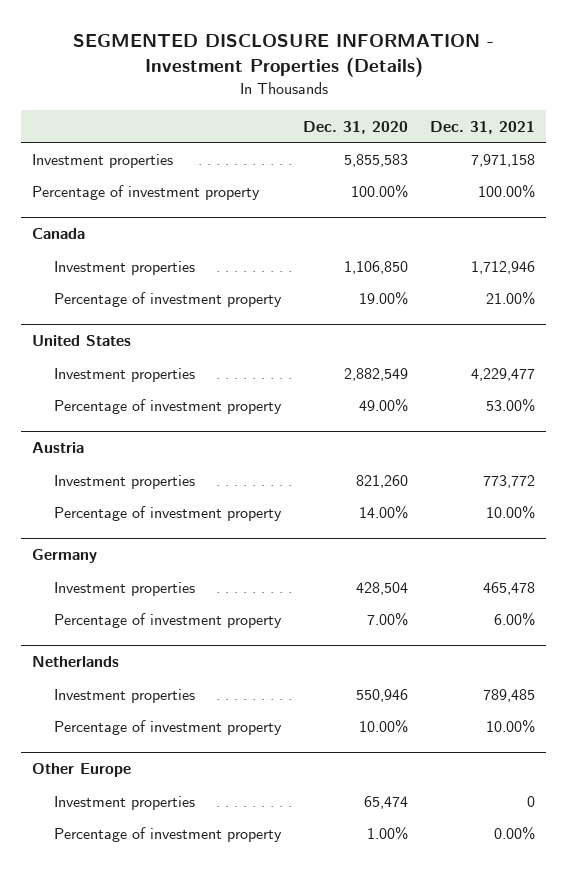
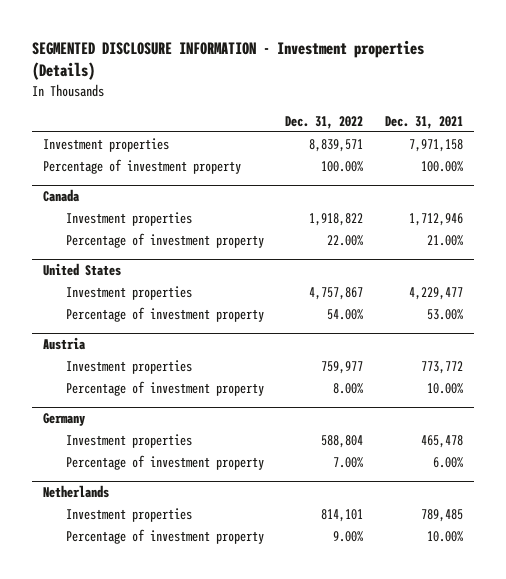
[72,33,494,77] SEGMENTED DISCLOSURE INFORMATION - Investment Properties (Details) -> [32,40,425,81] SEGMENTED DISCLOSURE INFORMATION - Investment properties (Details)
[303,120,409,134] Dec. 31, 2020 -> none
none -> [285,115,364,129] Dec. 31, 2022
[32,762,132,777] Other Europe -> none
[53,795,195,810] Investment properties -> none
[53,826,282,842] Percentage of investment property -> none

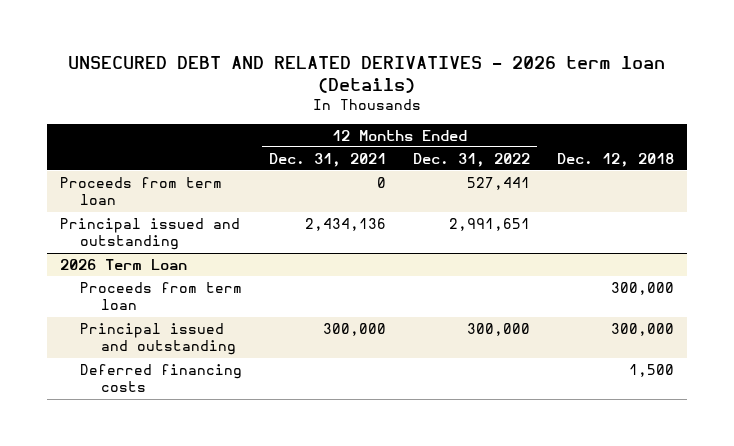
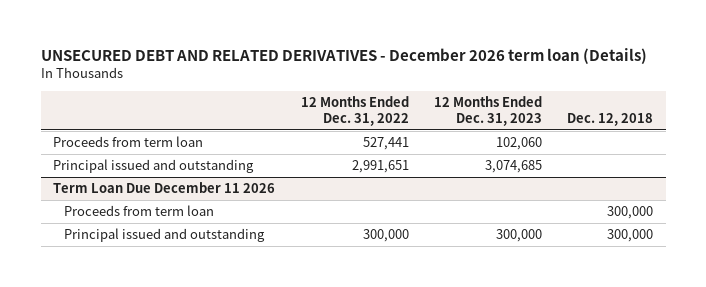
[67,55,665,93] UNSECURED DEBT AND RELATED DERIVATIVES - 2026 term loan (Details) -> [40,47,647,64] UNSECURED DEBT AND RELATED DERIVATIVES - December 2026 term loan (Details)
[269,152,387,167] Dec. 31, 2021 -> none
none -> [433,95,542,127] 12 Months Ended Dec. 31, 2023
[60,258,188,270] 2026 Term Loan -> [53,181,276,193] Term Loan Due December 11 2026
[80,363,243,393] Deferred financing costs -> none

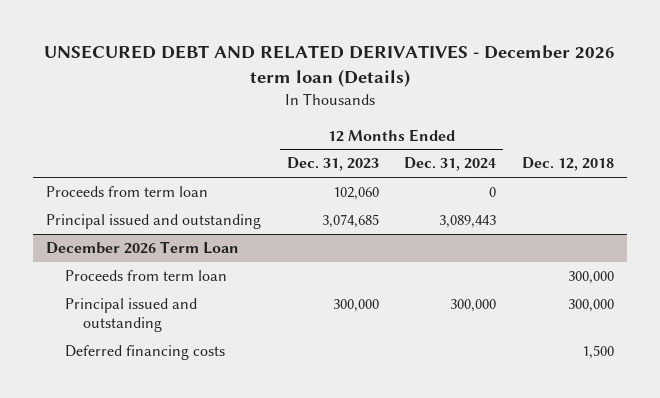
[300,95,409,127] 12 Months Ended Dec. 31, 2022 -> none
none -> [404,157,497,172] Dec. 31, 2024
[53,181,276,193] Term Loan Due December 11 2026 -> [45,241,239,255] December 2026 Term Loan
none -> [64,345,225,361] Deferred financing costs

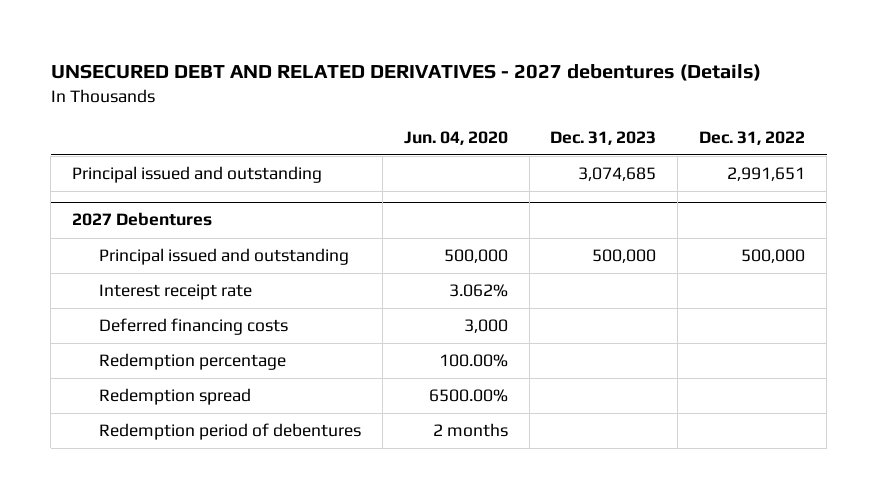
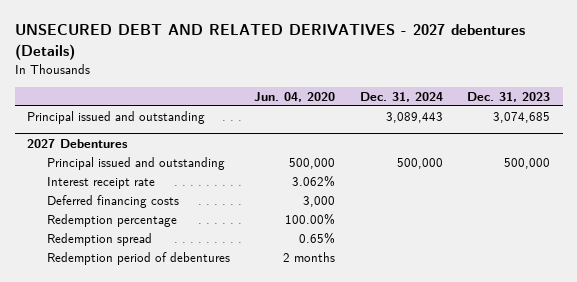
[699,130,806,145] Dec. 31, 2022 -> none
none -> [359,92,443,103] Dec. 31, 2024
[428,389,508,403] 6500.00% -> [299,232,336,245] 0.65%

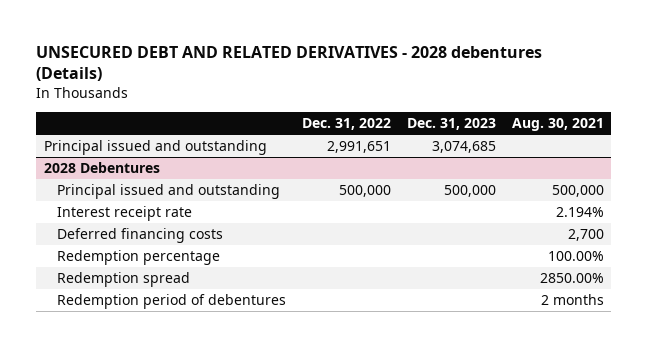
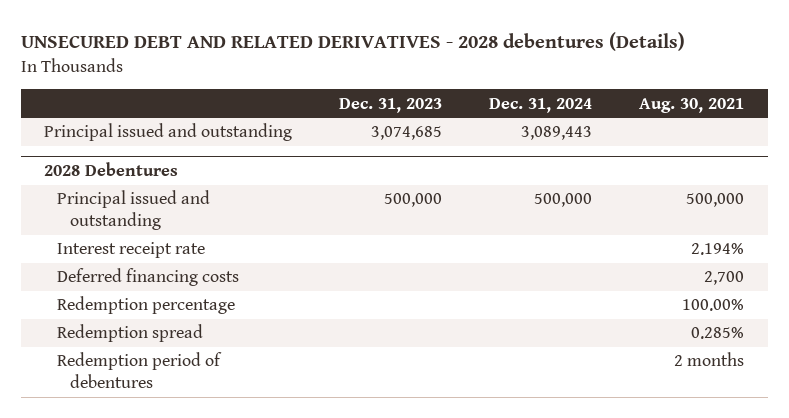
[301,118,391,131] Dec. 31, 2022 -> none
none -> [489,97,593,113] Dec. 31, 2024
[539,273,604,284] 2850.00% -> [691,327,745,340] 0.285%

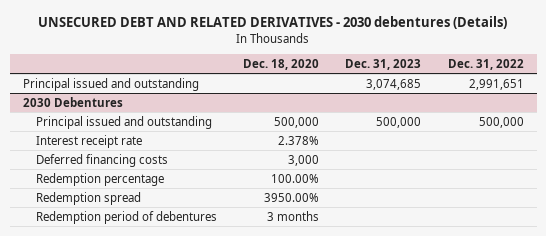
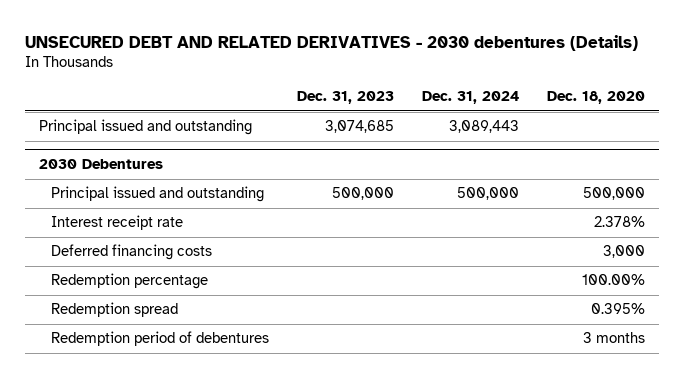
[447,59,524,71] Dec. 31, 2022 -> none
none -> [421,91,519,105] Dec. 31, 2024
[263,192,319,202] 3950.00% -> [590,303,645,315] 0.395%

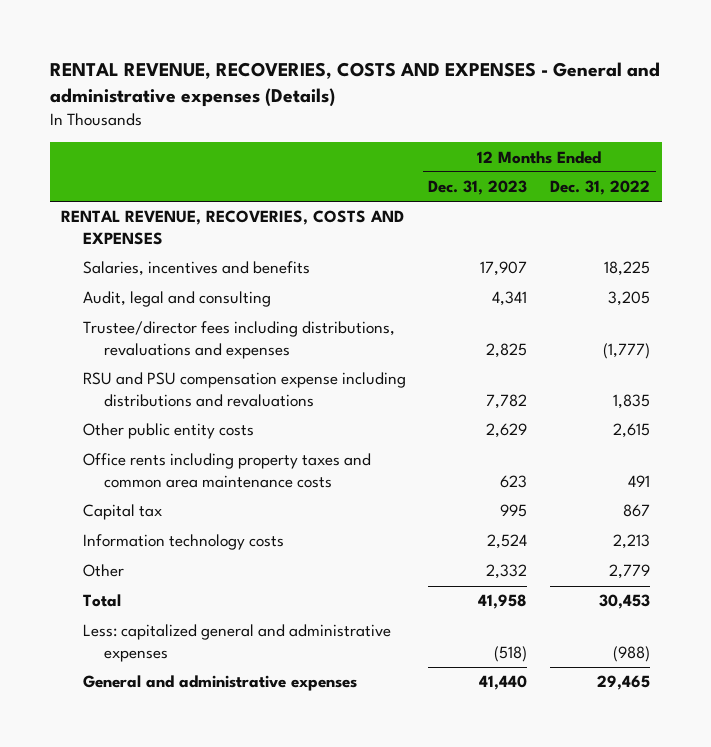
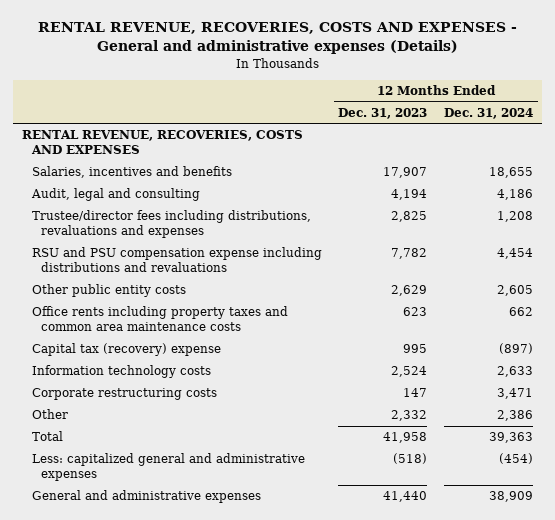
[550,180,651,196] Dec. 31, 2022 -> none
none -> [444,108,534,120] Dec. 31, 2024
[492,291,528,307] 4,341 -> [391,189,428,201] 4,194
[82,504,162,521] Capital tax -> [31,343,221,357] Capital tax (recovery) expense
none -> [31,388,217,401] Corporate restructuring costs

